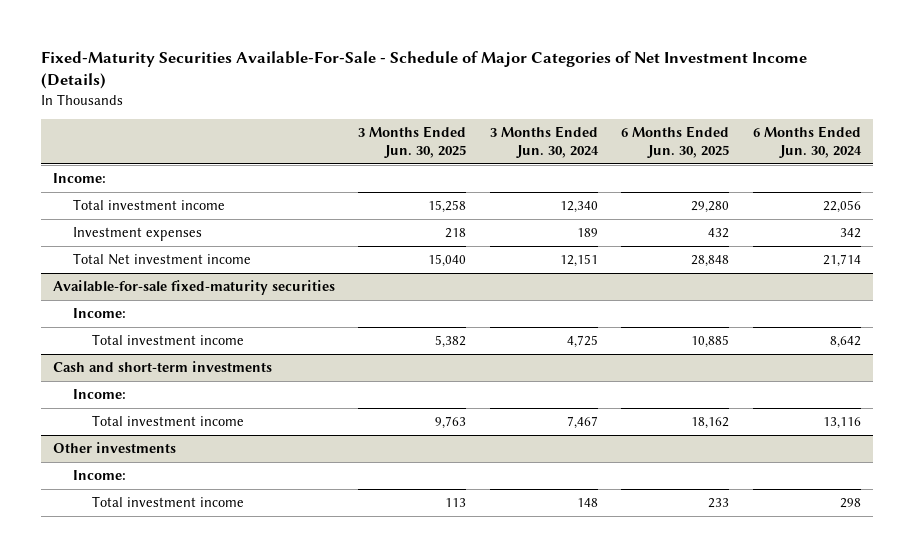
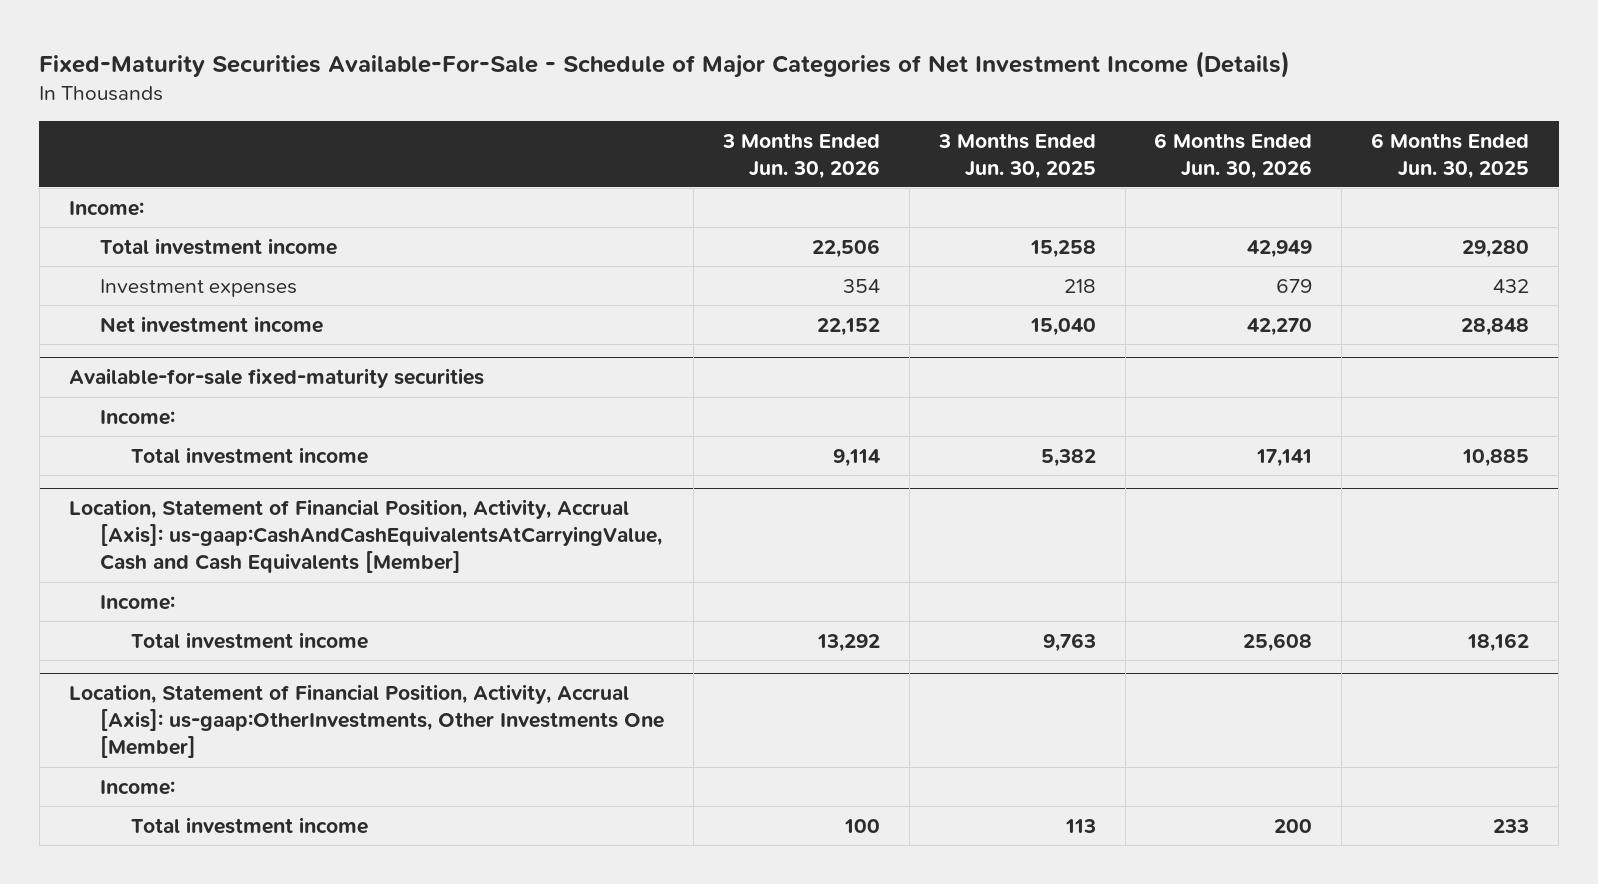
[489,126,599,158] 3 Months Ended Jun. 30, 2024 -> none
[753,126,863,158] 6 Months Ended Jun. 30, 2024 -> none
none -> [721,132,880,179] 3 Months Ended Jun. 30, 2026
none -> [1154,132,1313,179] 6 Months Ended Jun. 30, 2026
[72,253,251,266] Total Net investment income -> [99,315,323,333] Net investment income
[52,361,272,373] Cash and short-term investments -> none
none -> [68,499,662,574] Location, Statement of Financial Position, Activity, Accrual [Axis]: us-gaap:CashAndCashEquivalentsAtCarryingValue, Cash and Cash Equivalents [Member]
[52,442,176,454] Other investments -> none
none -> [68,684,664,759] Location, Statement of Financial Position, Activity, Accrual [Axis]: us-gaap:OtherInvestments, Other Investments One [Member]

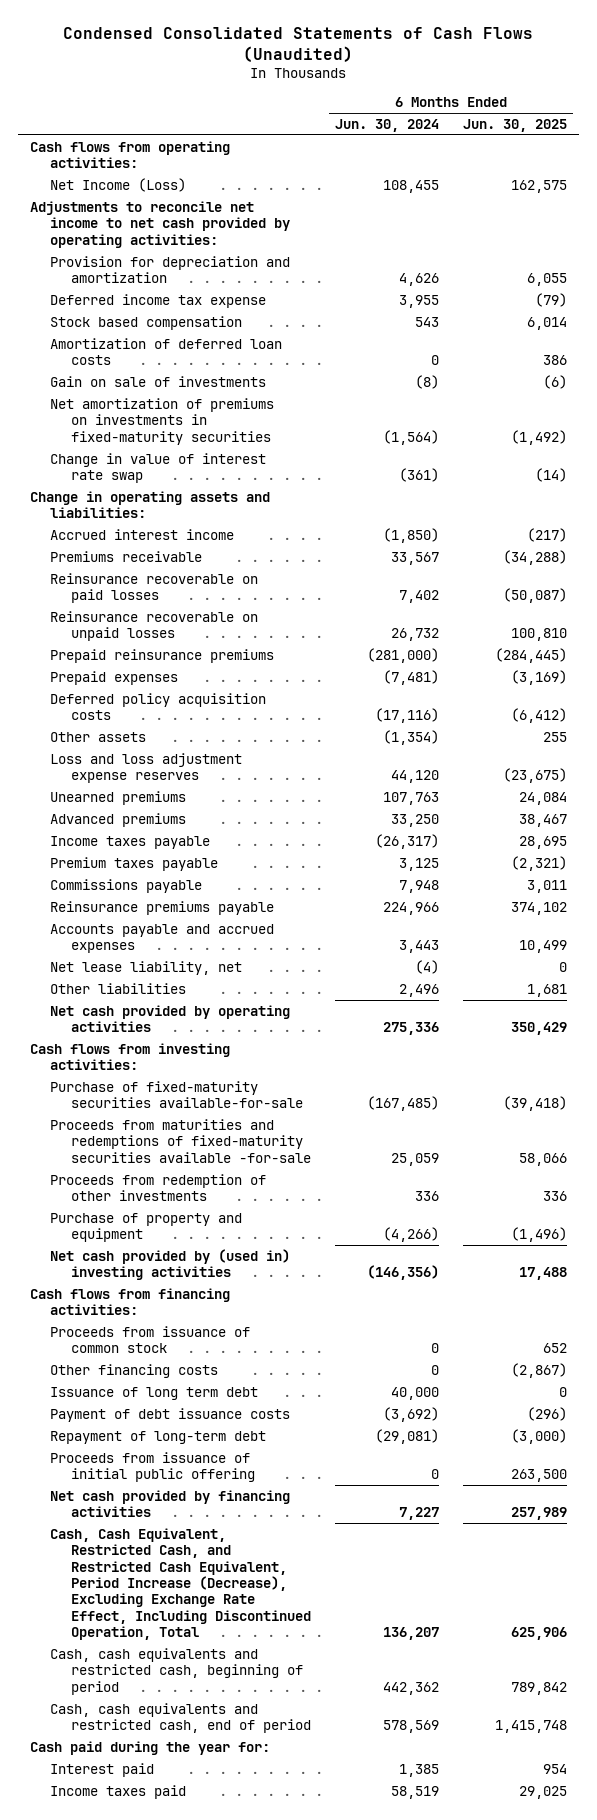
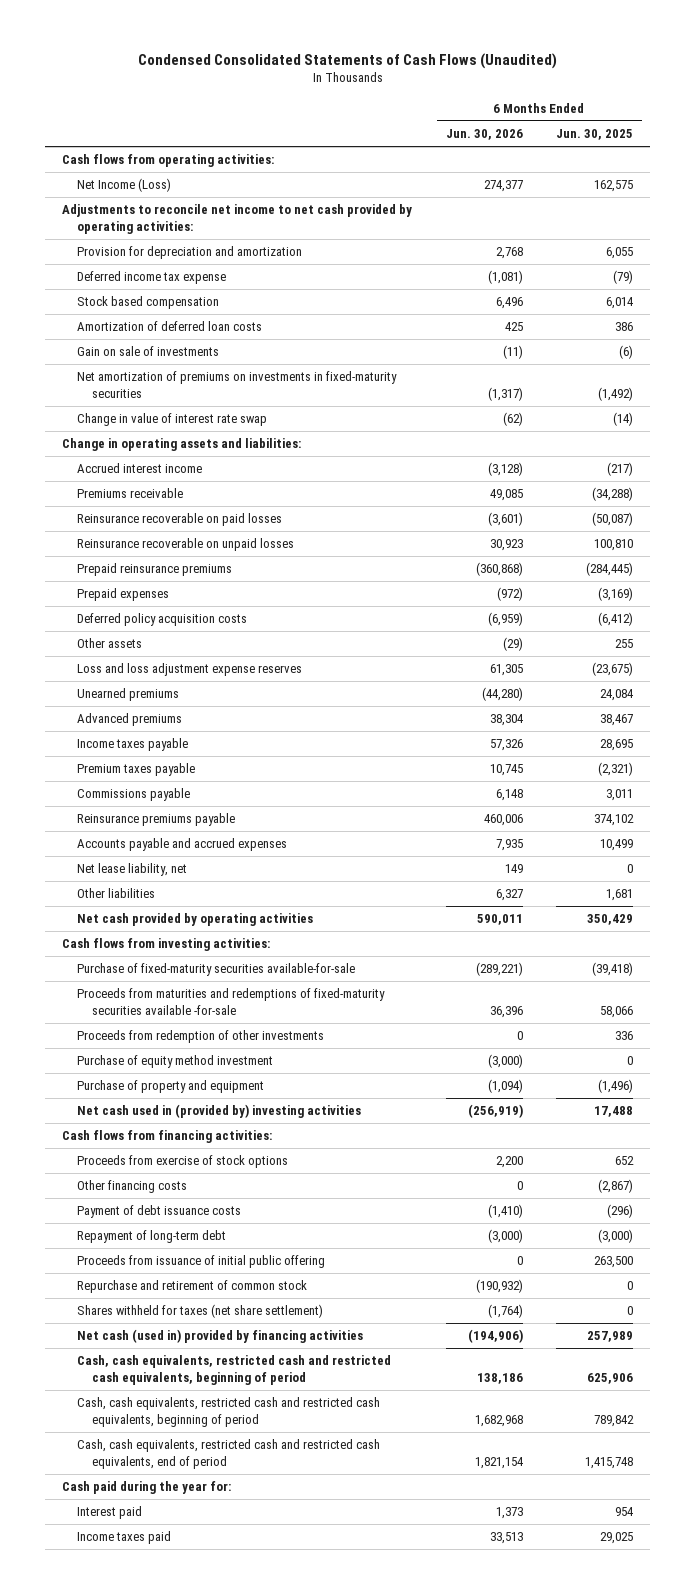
[334,118,439,132] Jun. 30, 2024 -> none
none -> [445,129,523,141] Jun. 30, 2026
none -> [76,1055,273,1069] Purchase of equity method investment
[50,1248,291,1281] Net cash provided by (used in) investing activities -> [76,1104,361,1119] Net cash used in (provided by) investing activities
[50,1325,251,1354] Proceeds from issuance of common stock -> [76,1155,288,1169] Proceeds from exercise of stock options
[50,1386,259,1400] Issuance of long term debt -> none
none -> [76,1280,307,1294] Repurchase and retirement of common stock
none -> [76,1304,323,1319] Shares withheld for taxes (net share settlement)
[50,1489,291,1518] Net cash provided by financing activities -> [76,1329,363,1344] Net cash (used in) provided by financing activities
[50,1527,311,1640] Cash, Cash Equivalent, Restricted Cash, and Restricted Cash Equivalent, Period Increase (Decrease), Excluding Exchange Rate Effect, Including Discontinued Operation, Total -> [76,1355,391,1385] Cash, cash equivalents, restricted cash and restricted cash equivalents, beginning of period
[50,1647,303,1695] Cash, cash equivalents and restricted cash, beginning of period -> [76,1397,380,1427] Cash, cash equivalents, restricted cash and restricted cash equivalents, beginning of period
[50,1702,311,1734] Cash, cash equivalents and restricted cash, end of period -> [76,1439,380,1469] Cash, cash equivalents, restricted cash and restricted cash equivalents, end of period

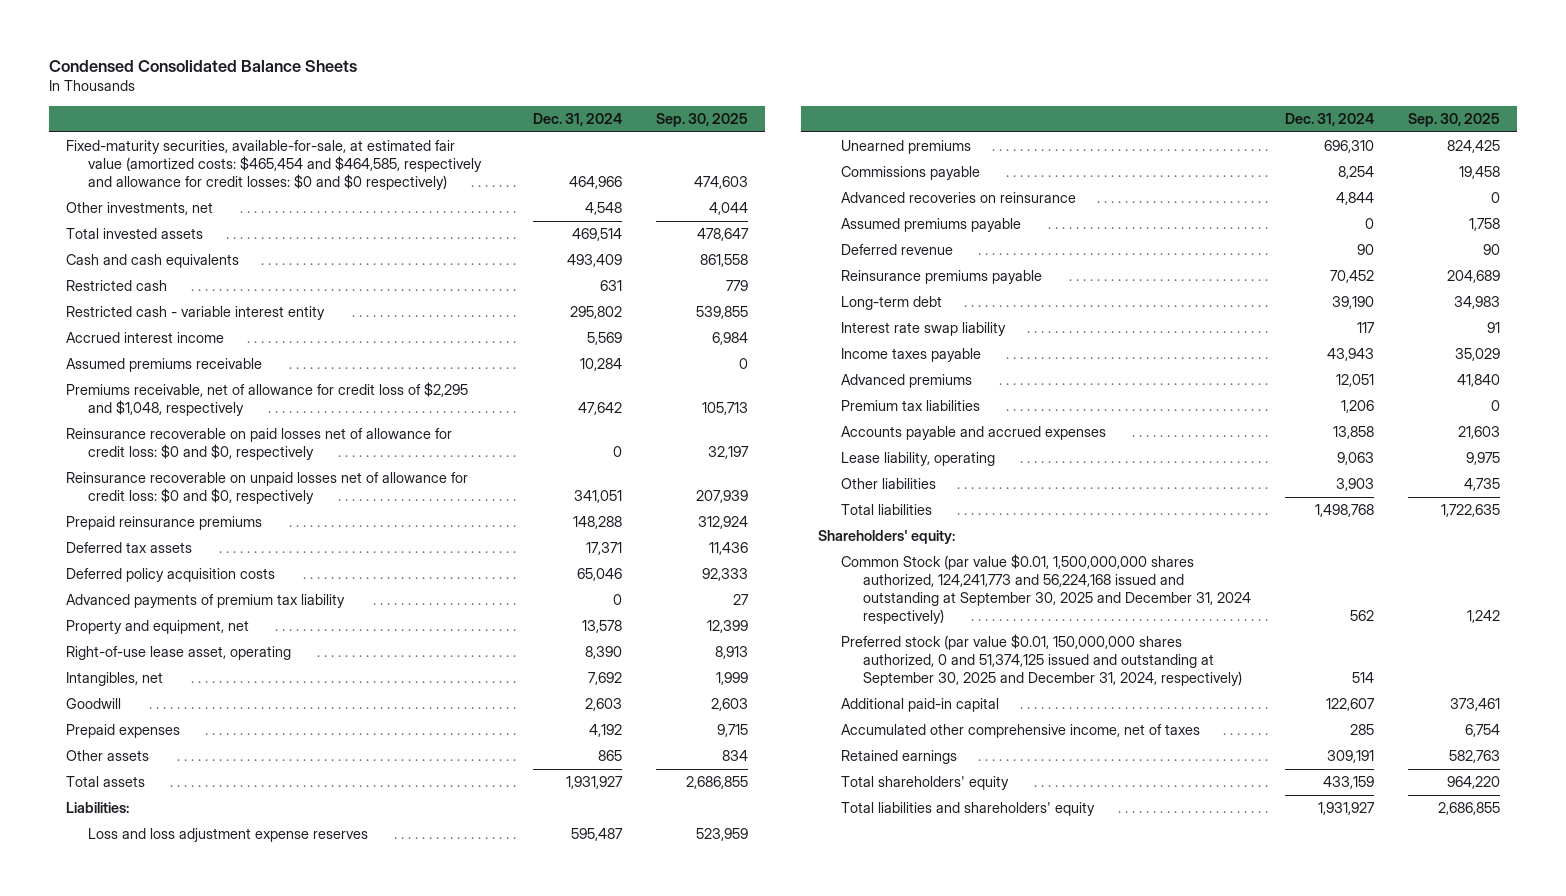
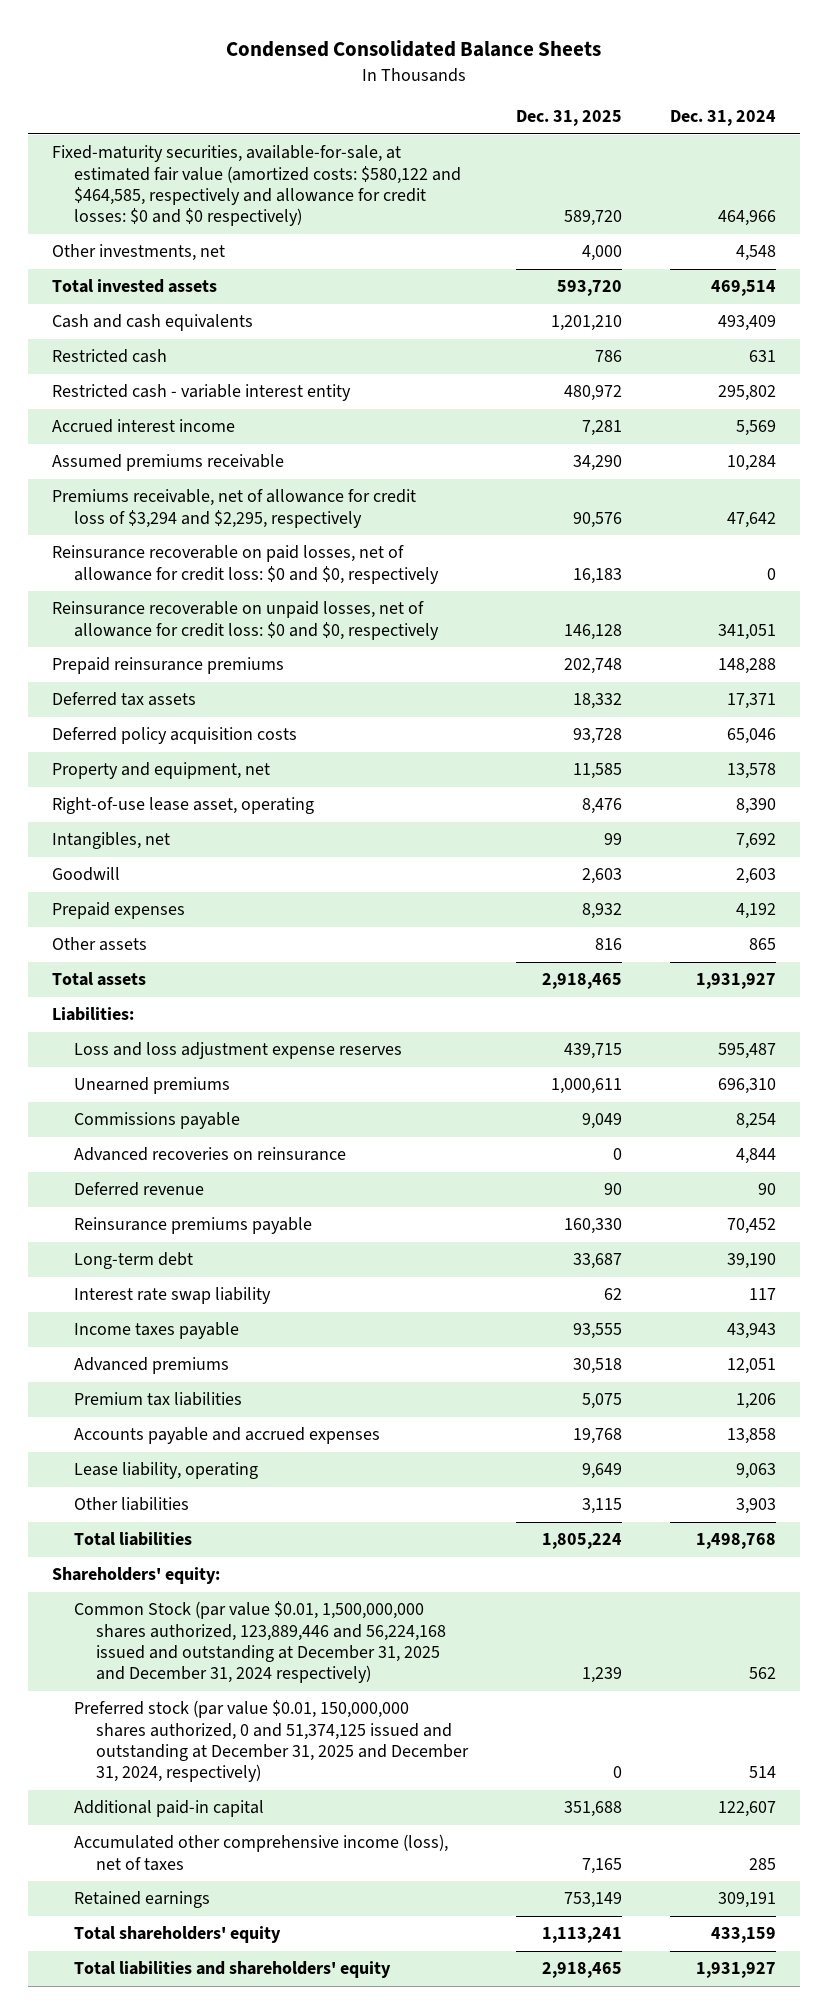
[655,113,748,128] Sep. 30, 2025 -> none
none -> [516,110,623,127] Dec. 31, 2025
[66,140,483,191] Fixed-maturity securities, available-for-sale, at estimated fair value (amortized costs: $465,454 and $464,585, respectively and allowance for credit losses: $0 and $0 respectively) -> [52,145,462,227] Fixed-maturity securities, available-for-sale, at estimated fair value (amortized costs: $580,122 and $464,585, respectively and allowance for credit losses: $0 and $0 respectively)
[66,382,469,417] Premiums receivable, net of allowance for credit loss of $2,295 and $1,048, respectively -> [52,489,417,528] Premiums receivable, net of allowance for credit loss of $3,294 and $2,295, respectively
[66,428,453,461] Reinsurance recoverable on paid losses net of allowance for credit loss: $0 and $0, respectively -> [52,545,440,584] Reinsurance recoverable on paid losses, net of allowance for credit loss: $0 and $0, respectively
[66,472,469,505] Reinsurance recoverable on unpaid losses net of allowance for credit loss: $0 and $0, respectively -> [52,601,440,640] Reinsurance recoverable on unpaid losses, net of allowance for credit loss: $0 and $0, respectively
[66,594,346,609] Advanced payments of premium tax liability -> none
[840,218,1021,233] Assumed premiums payable -> none
[840,554,1252,625] Common Stock (par value $0.01, 1,500,000,000 shares authorized, 124,241,773 and 56,224,168 issued and outstanding at September 30, 2025 and December 31, 2024 respectively) -> [74,1601,447,1684] Common Stock (par value $0.01, 1,500,000,000 shares authorized, 123,889,446 and 56,224,168 issued and outstanding at December 31, 2025 and December 31, 2024 respectively)
[840,634,1243,687] Preferred stock (par value $0.01, 150,000,000 shares authorized, 0 and 51,374,125 issued and outstanding at September 30, 2025 and December 31, 2024, respectively) -> [74,1700,470,1783] Preferred stock (par value $0.01, 150,000,000 shares authorized, 0 and 51,374,125 issued and outstanding at December 31, 2025 and December 31, 2024, respectively)
[840,724,1200,739] Accumulated other comprehensive income, net of taxes -> [74,1834,449,1871] Accumulated other comprehensive income (loss), net of taxes

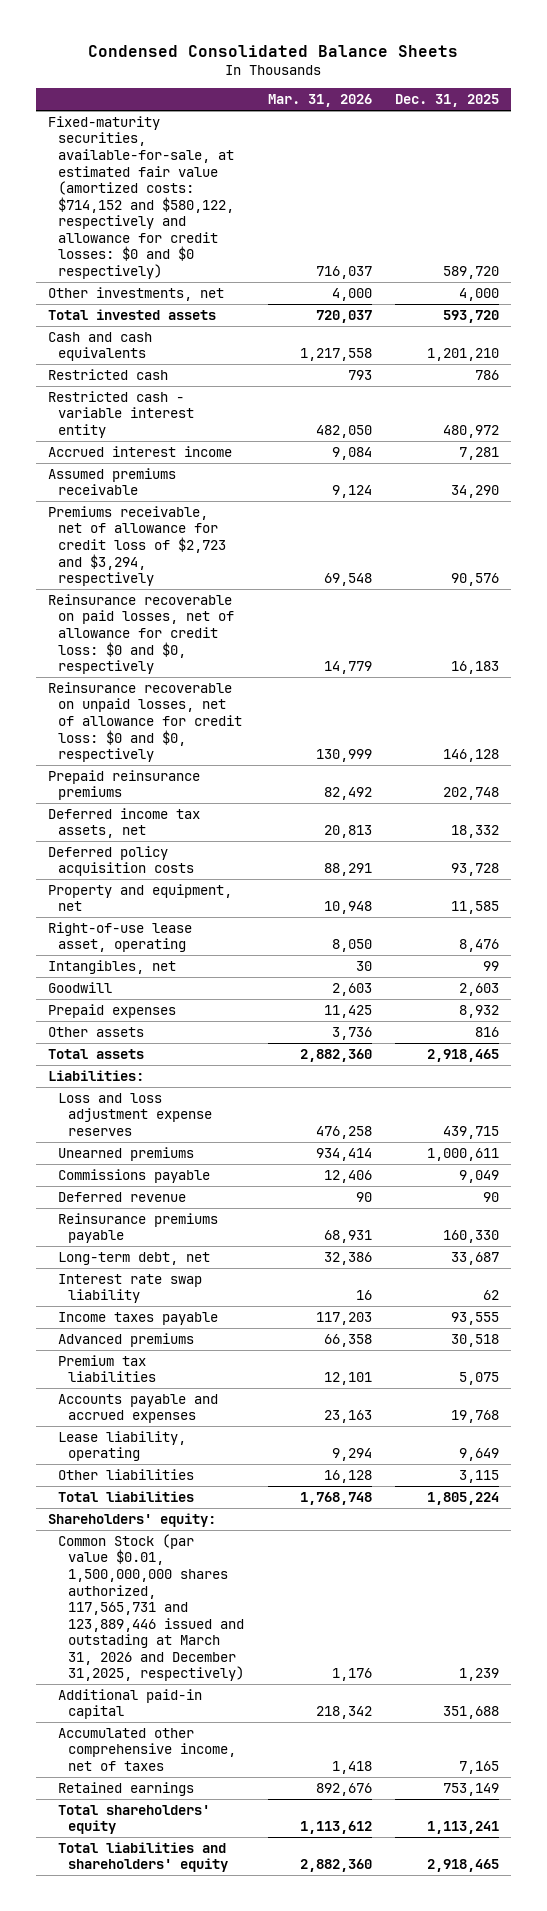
[669,110,776,127] Dec. 31, 2024 -> none
none -> [267,94,372,108] Mar. 31, 2026
[52,145,462,227] Fixed-maturity securities, available-for-sale, at estimated fair value (amortized costs: $580,122 and $464,585, respectively and allowance for credit losses: $0 and $0 respectively) -> [47,115,234,279] Fixed-maturity securities, available-for-sale, at estimated fair value (amortized costs: $714,152 and $580,122, respectively and allowance for credit losses: $0 and $0 respectively)
[52,489,417,528] Premiums receivable, net of allowance for credit loss of $3,294 and $2,295, respectively -> [47,505,226,587] Premiums receivable, net of allowance for credit loss of $2,723 and $3,294, respectively
[52,692,197,707] Deferred tax assets -> [47,807,200,839] Deferred income tax assets, net
[74,1147,347,1162] Advanced recoveries on reinsurance -> none
[74,1252,194,1270] Long-term debt -> [57,1251,210,1265] Long-term debt, net
[74,1700,470,1783] Preferred stock (par value $0.01, 150,000,000 shares authorized, 0 and 51,374,125 issued and outstanding at December 31, 2025 and December 31, 2024, respectively) -> none
[74,1601,447,1684] Common Stock (par value $0.01, 1,500,000,000 shares authorized, 123,889,446 and 56,224,168 issued and outstanding at December 31, 2025 and December 31, 2024 respectively) -> [57,1533,245,1682] Common Stock (par value $0.01, 1,500,000,000 shares authorized, 117,565,731 and 123,889,446 issued and outstading at March 31, 2026 and December 31,2025, respectively)
[74,1834,449,1871] Accumulated other comprehensive income (loss), net of taxes -> [57,1727,237,1771] Accumulated other comprehensive income, net of taxes

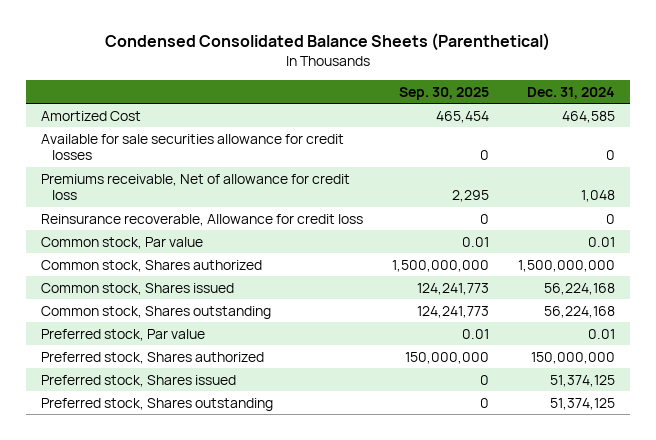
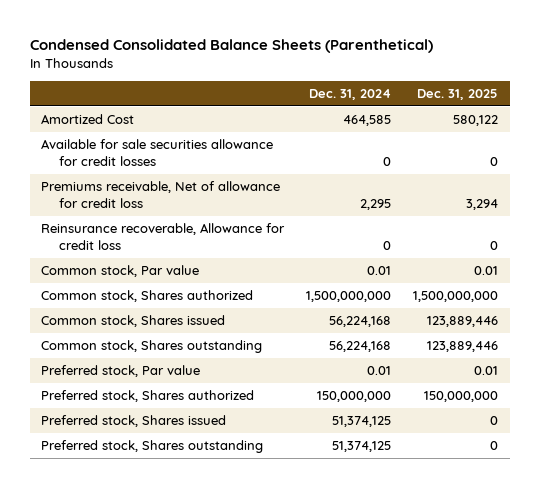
[399,86,490,100] Sep. 30, 2025 -> none
none -> [417,88,499,100] Dec. 31, 2025
[581,190,616,203] 1,048 -> [360,198,392,210] 2,295

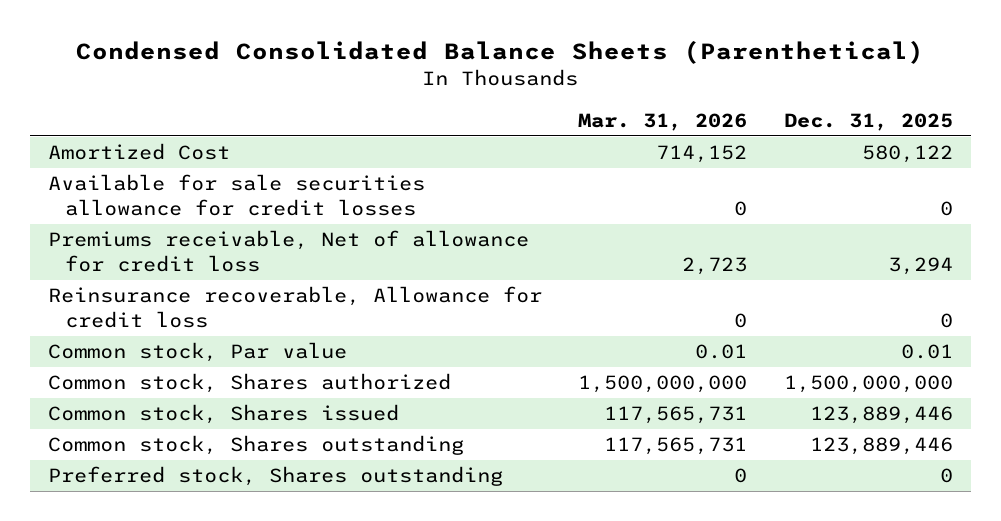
[309,88,392,100] Dec. 31, 2024 -> none
none -> [578,112,748,131] Mar. 31, 2026
[40,365,200,378] Preferred stock, Par value -> none
[40,390,254,403] Preferred stock, Shares authorized -> none
[40,415,226,428] Preferred stock, Shares issued -> none

